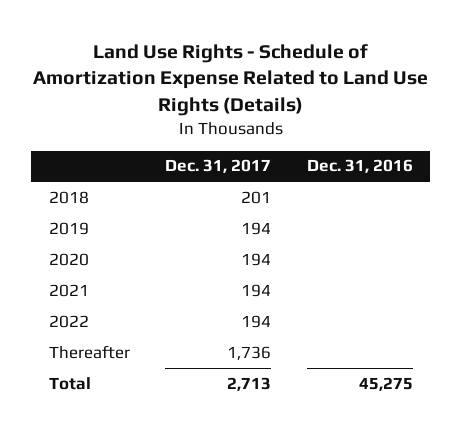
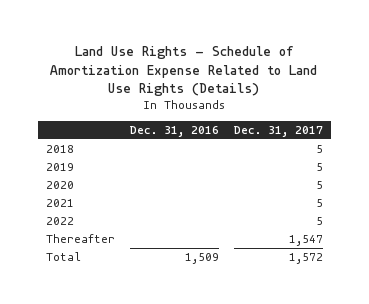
[241,190,272,204] 201 -> [316,144,324,153] 5
[241,221,272,235] 194 -> [316,162,324,171] 5
[241,252,272,266] 194 -> [316,180,324,189] 5
[241,283,272,297] 194 -> [316,198,324,207] 5
[241,314,272,328] 194 -> [316,216,324,225] 5
[227,345,272,360] 1,736 -> [289,234,324,246] 1,547
[227,376,272,391] 2,713 -> [289,252,324,264] 1,572
[358,376,413,391] 45,275 -> [184,252,219,264] 1,509

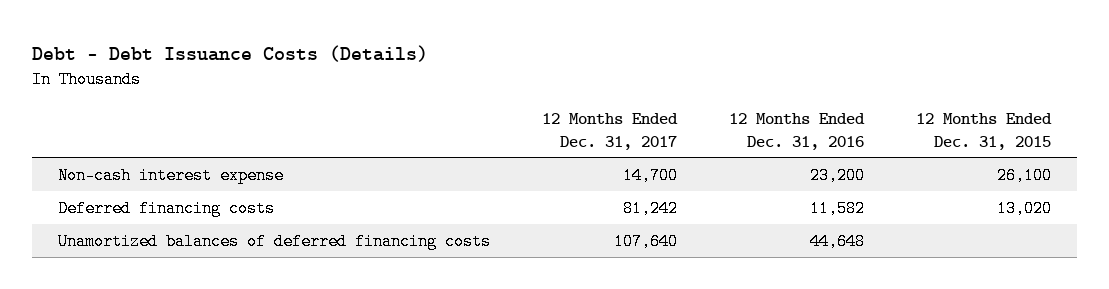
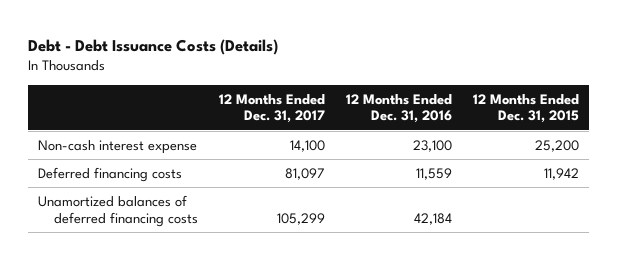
[623,166,679,184] 14,700 -> [290,139,326,152] 14,100
[810,166,866,184] 23,200 -> [412,139,452,152] 23,100
[997,166,1053,184] 26,100 -> [534,139,579,152] 25,200
[623,199,679,217] 81,242 -> [285,167,326,180] 81,097
[810,199,866,217] 11,582 -> [415,167,452,180] 11,559
[997,199,1053,217] 13,020 -> [543,167,579,180] 11,942
[614,232,679,250] 107,640 -> [277,212,326,225] 105,299
[810,232,866,250] 44,648 -> [413,212,452,225] 42,184

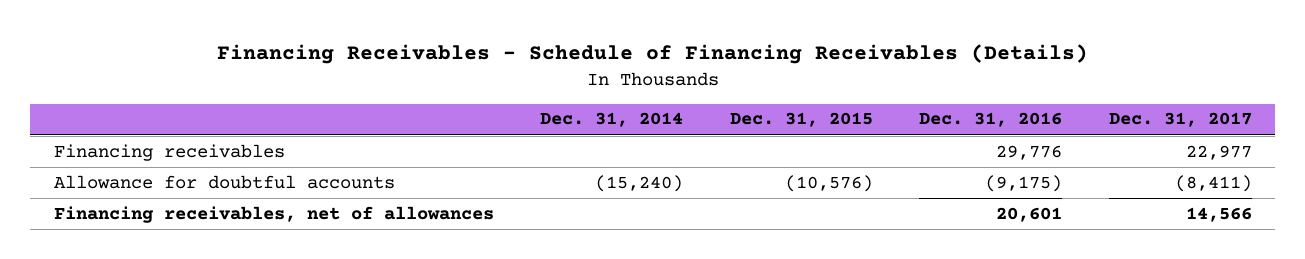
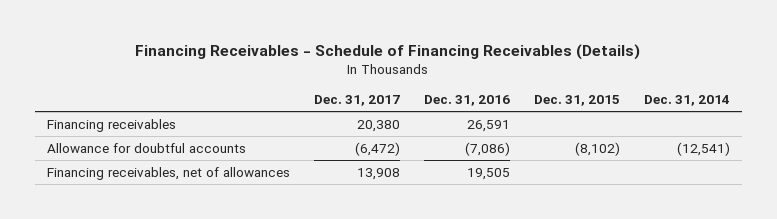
[996,144,1063,160] 29,776 -> [466,119,510,132] 26,591
[1185,144,1252,160] 22,977 -> [356,119,400,132] 20,380
[595,174,684,192] (15,240) -> [677,141,731,156] (12,541)
[784,174,873,192] (10,576) -> [575,141,621,156] (8,102)
[985,174,1063,192] (9,175) -> [464,141,510,156] (7,086)
[1174,174,1252,192] (8,411) -> [354,141,400,156] (6,472)
[996,206,1063,222] 20,601 -> [466,167,510,180] 19,505
[1185,206,1252,222] 14,566 -> [356,167,400,180] 13,908

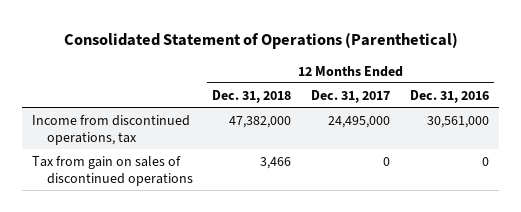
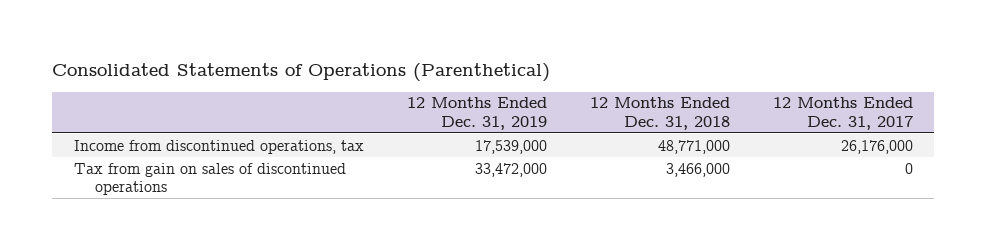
[63,31,458,49] Consolidated Statement of Operations (Parenthetical) -> [52,63,551,83] Consolidated Statements of Operations (Parenthetical)
[409,89,489,103] Dec. 31, 2016 -> none
none -> [406,97,547,130] 12 Months Ended Dec. 31, 2019
[229,115,292,128] 47,382,000 -> [657,139,730,154] 48,771,000
[328,115,391,128] 24,495,000 -> [840,139,913,154] 26,176,000
[260,156,292,169] 3,466 -> [665,162,730,177] 3,466,000

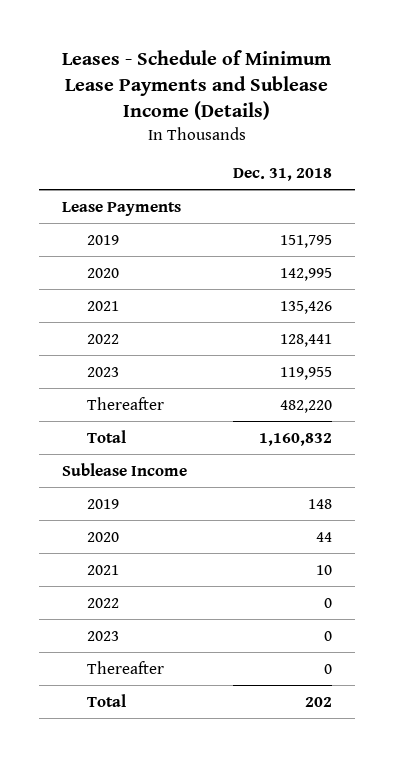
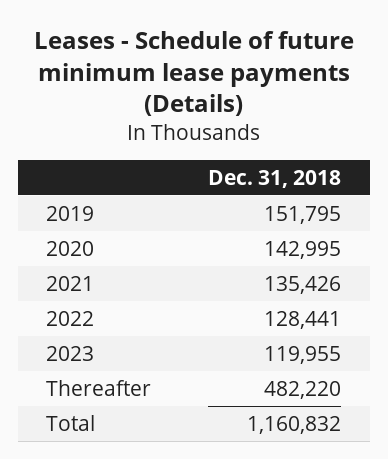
[62,50,332,121] Leases - Schedule of Minimum Lease Payments and Sublease Income (Details) -> [33,31,354,117] Leases - Schedule of future minimum lease payments (Details)
[62,201,182,216] Lease Payments -> none
[62,462,188,476] Sublease Income -> none
[87,498,120,509] 2019 -> none
[87,531,120,542] 2020 -> none
[87,564,120,575] 2021 -> none
[87,597,120,608] 2022 -> none
[87,630,120,641] 2023 -> none
[87,660,165,674] Thereafter -> none
[87,693,127,707] Total -> none

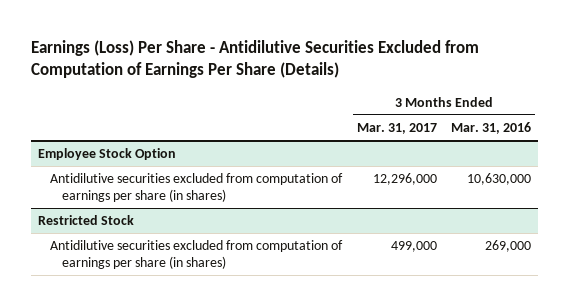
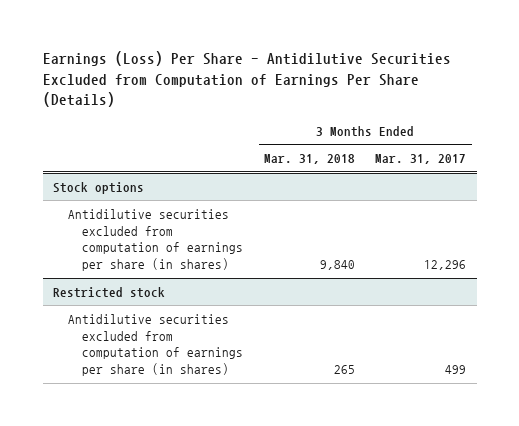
[451,122,532,135] Mar. 31, 2016 -> none
none -> [263,154,355,165] Mar. 31, 2018
[38,148,177,161] Employee Stock Option -> [52,181,144,194] Stock options
[372,173,437,186] 12,296,000 -> [424,260,467,271] 12,296
[38,215,135,226] Restricted Stock -> [52,286,165,298] Restricted stock
[390,241,437,253] 499,000 -> [445,365,467,375] 499

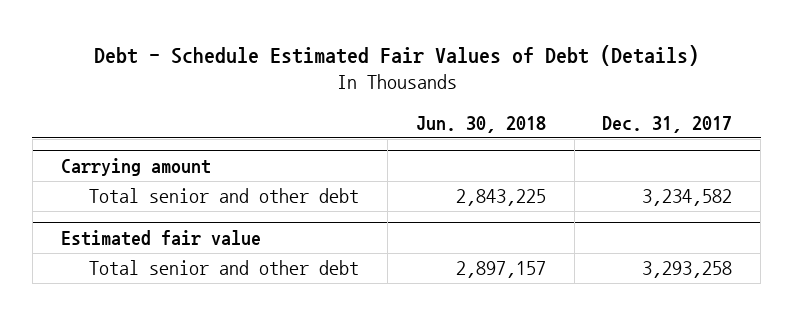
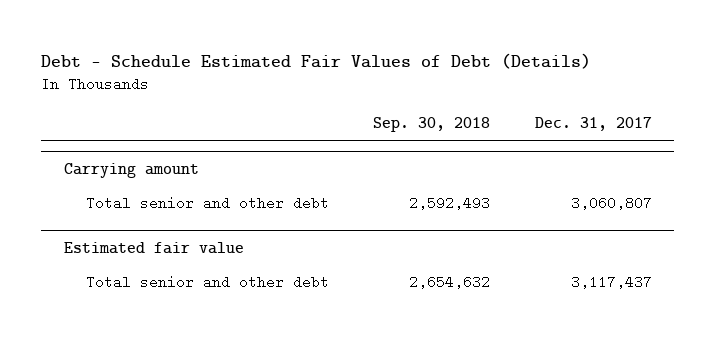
[415,115,546,133] Jun. 30, 2018 -> none
none -> [373,117,491,133] Sep. 30, 2018
[642,189,733,207] 3,234,582 -> [571,196,653,211] 3,060,807
[642,261,733,279] 3,293,258 -> [571,275,653,290] 3,117,437

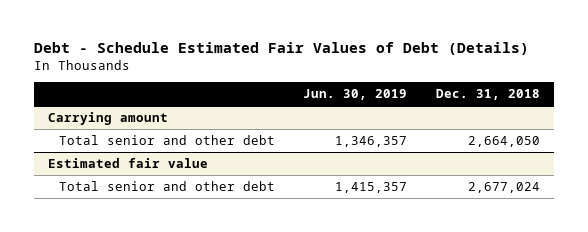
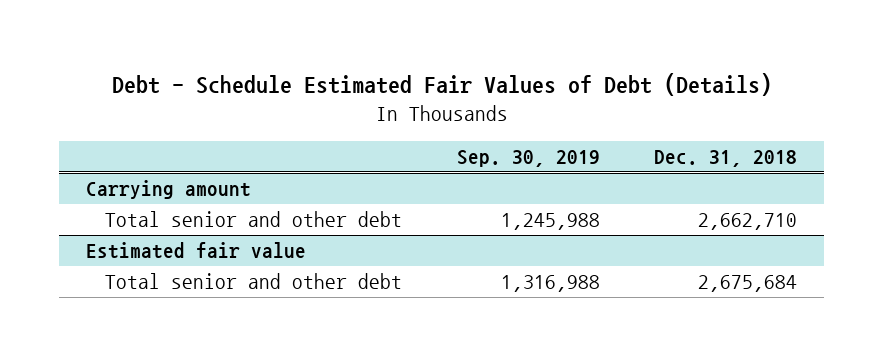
[303,89,408,101] Jun. 30, 2019 -> none
none -> [456,150,600,168] Sep. 30, 2019
[467,135,540,147] 2,664,050 -> [698,213,798,231] 2,662,710
[467,181,540,193] 2,677,024 -> [698,275,798,293] 2,675,684

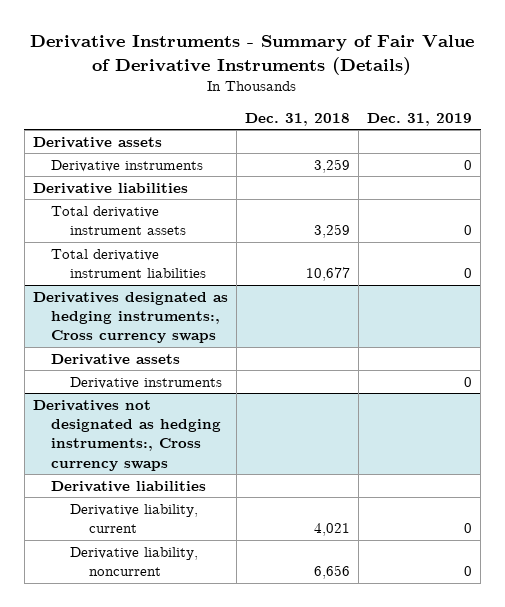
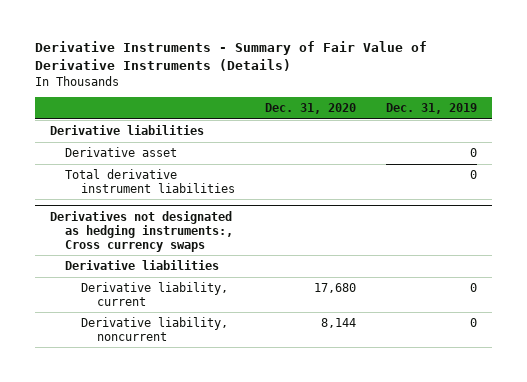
[244,112,350,126] Dec. 31, 2018 -> none
none -> [265,103,357,115] Dec. 31, 2020
[32,136,162,148] Derivative assets -> none
[51,159,204,172] Derivative instruments -> none
[51,205,186,236] Total derivative instrument assets -> [65,146,178,157] Derivative asset
[32,291,228,344] Derivatives designated as hedging instruments:, Cross currency swaps -> none
[51,353,181,365] Derivative assets -> none
[69,376,222,389] Derivative instruments -> none

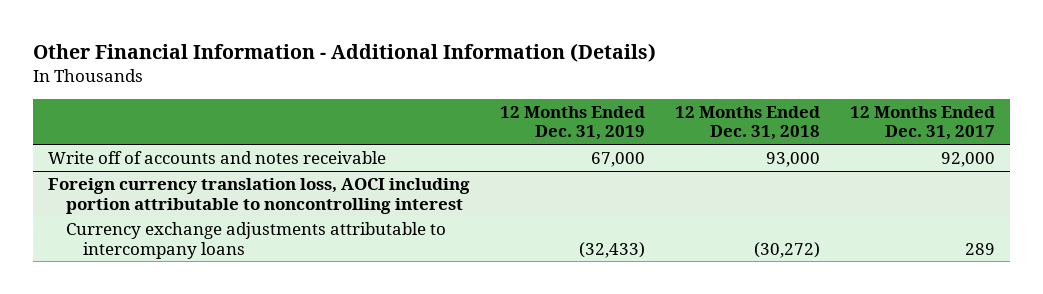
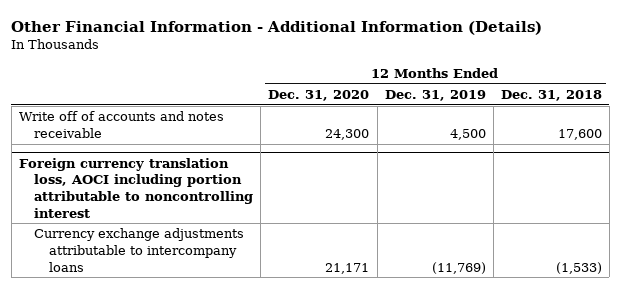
[849,105,995,141] 12 Months Ended Dec. 31, 2017 -> none
none -> [268,90,370,102] Dec. 31, 2020
[591,151,646,167] 67,000 -> [449,129,486,141] 4,500
[765,151,820,167] 93,000 -> [557,129,602,141] 17,600
[579,241,646,258] (32,433) -> [431,261,486,274] (11,769)
[753,241,820,258] (30,272) -> [555,261,602,274] (1,533)

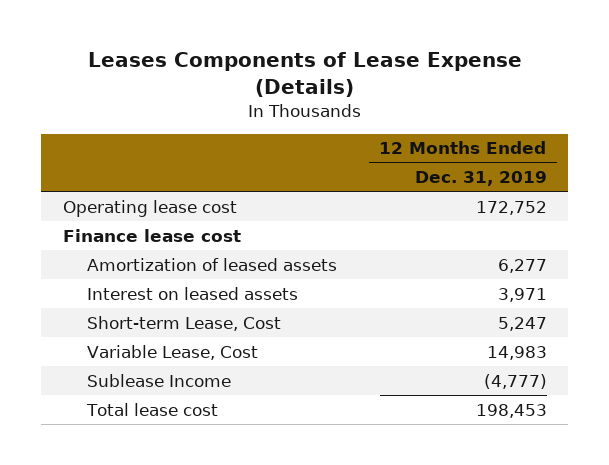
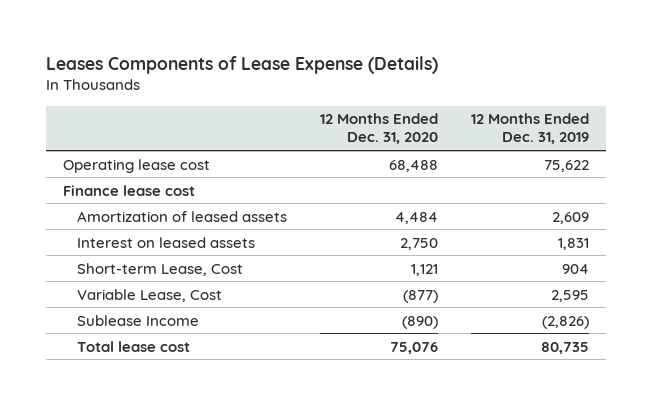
none -> [320,113,439,145] 12 Months Ended Dec. 31, 2020
[475,200,547,215] 172,752 -> [544,159,590,172] 75,622
[497,258,547,273] 6,277 -> [552,211,590,224] 2,609
[497,287,547,302] 3,971 -> [558,237,590,250] 1,831
[497,316,547,331] 5,247 -> [562,263,590,274] 904
[486,345,547,360] 14,983 -> [551,289,590,302] 2,595
[483,373,547,389] (4,777) -> [542,315,590,329] (2,826)
[475,403,547,418] 198,453 -> [541,341,590,354] 80,735

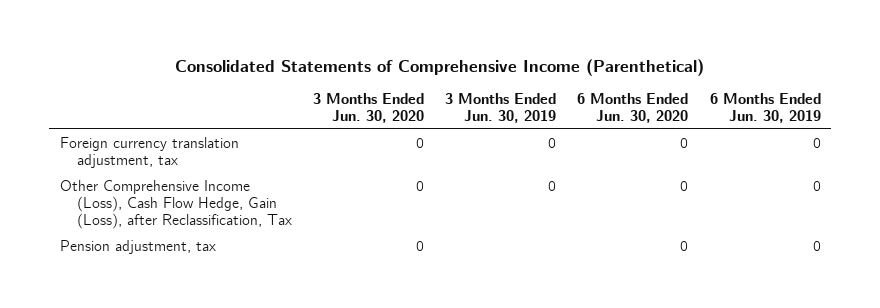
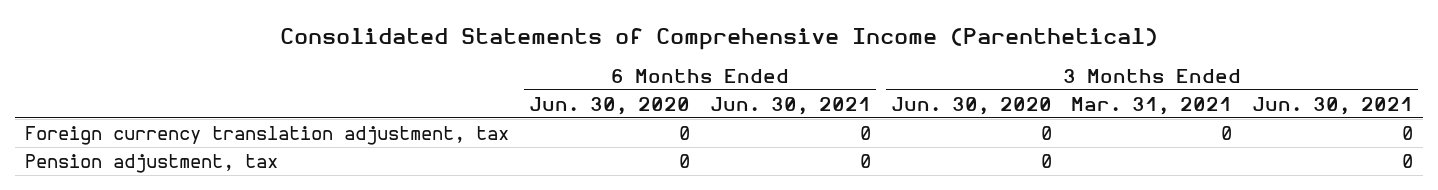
[445,92,557,123] 3 Months Ended Jun. 30, 2019 -> none
[709,92,821,123] 6 Months Ended Jun. 30, 2019 -> none
none -> [709,96,871,115] Jun. 30, 2021
none -> [1071,96,1233,115] Mar. 31, 2021
none -> [1252,96,1414,115] Jun. 30, 2021
[59,179,293,229] Other Comprehensive Income (Loss), Cash Flow Hedge, Gain (Loss), after Reclassification, Tax -> none

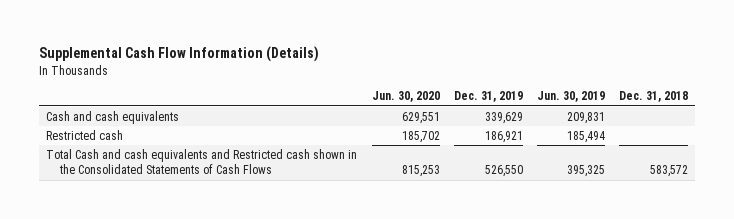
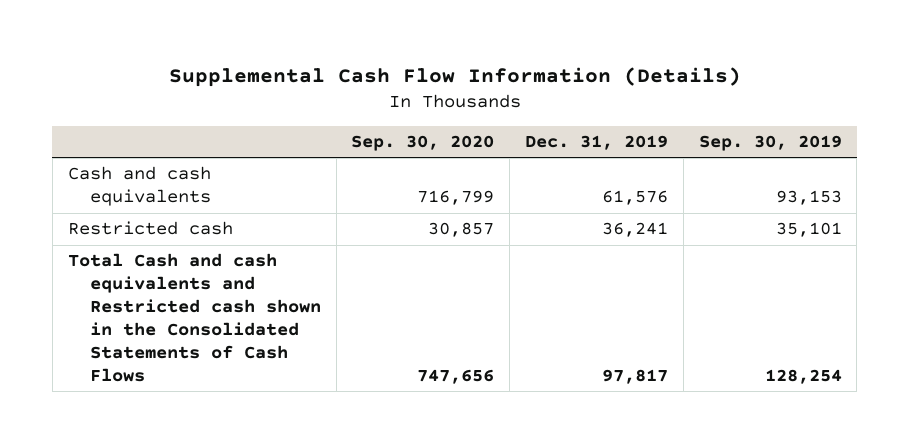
[371,91,440,103] Jun. 30, 2020 -> none
[536,91,605,103] Jun. 30, 2019 -> none
[618,91,688,103] Dec. 31, 2018 -> none
none -> [351,135,495,152] Sep. 30, 2020
none -> [698,135,842,152] Sep. 30, 2019
[484,111,523,124] 339,629 -> [602,190,669,206] 61,576
[484,130,523,143] 186,921 -> [602,222,669,238] 36,241
[484,165,523,178] 526,550 -> [602,368,669,384] 97,817

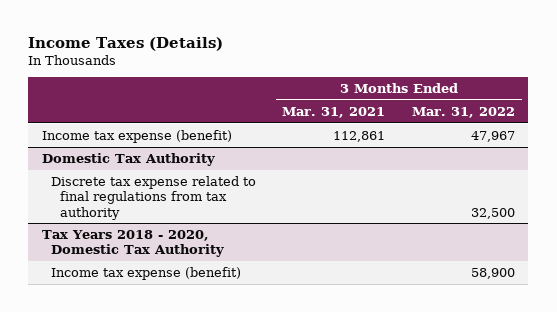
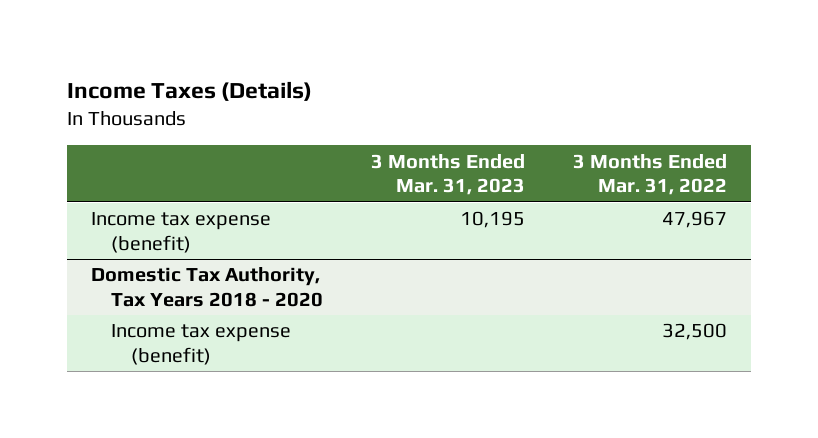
[282,106,386,118] Mar. 31, 2021 -> none
none -> [371,153,526,196] 3 Months Ended Mar. 31, 2023
[41,152,215,166] Domestic Tax Authority -> none
[50,175,256,220] Discrete tax expense related to final regulations from tax authority -> none
[41,229,224,258] Tax Years 2018 - 2020, Domestic Tax Authority -> [90,267,324,308] Domestic Tax Authority, Tax Years 2018 - 2020
[470,267,515,279] 58,900 -> [662,323,728,341] 32,500

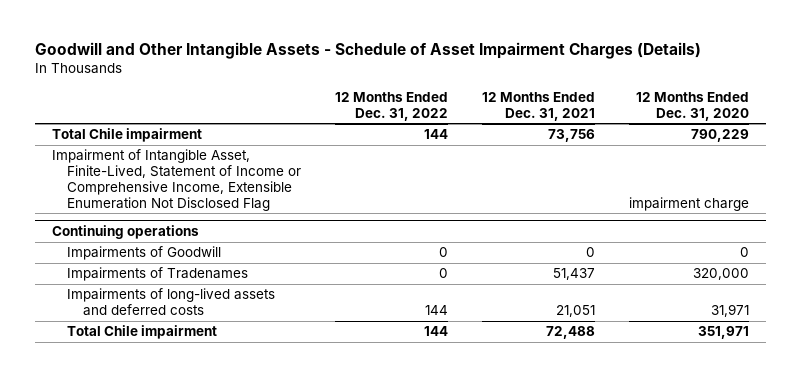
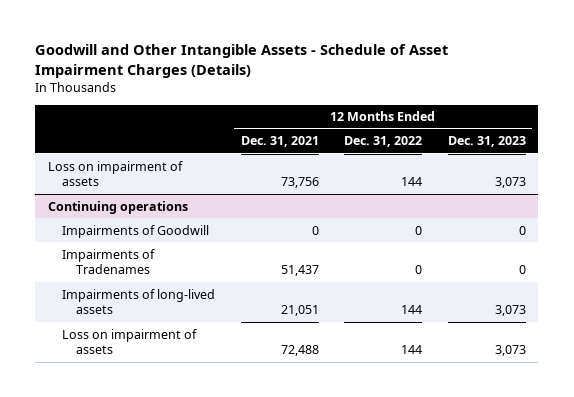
[636,91,750,121] 12 Months Ended Dec. 31, 2020 -> none
none -> [447,136,526,148] Dec. 31, 2023
[51,149,302,211] Impairment of Intangible Asset, Finite-Lived, Statement of Income or Comprehensive Income, Extensible Enumeration Not Disclosed Flag -> none
[51,128,202,143] Total Chile impairment -> [48,160,184,187] Loss on impairment of assets
[67,288,276,317] Impairments of long-lived assets and deferred costs -> [61,288,215,315] Impairments of long-lived assets
[67,325,218,340] Total Chile impairment -> [61,328,197,355] Loss on impairment of assets

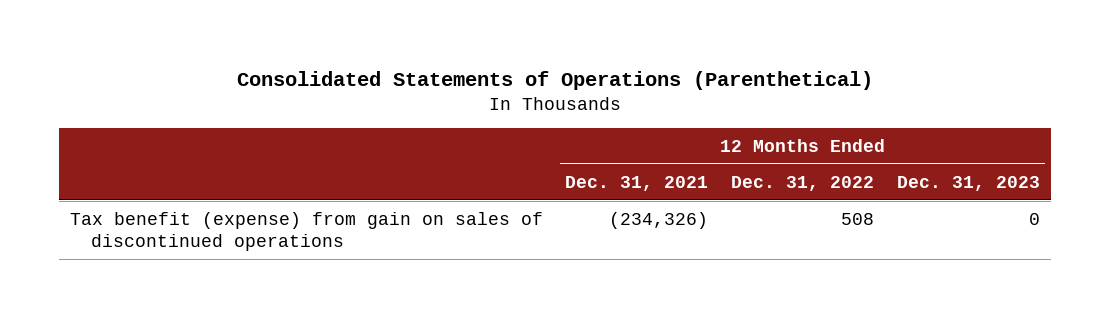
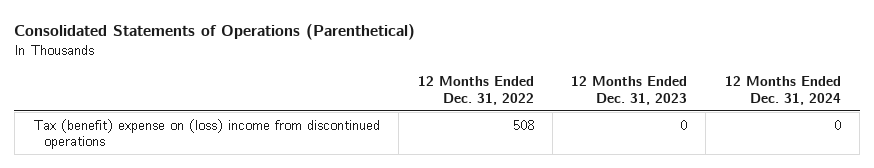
[565,175,709,191] Dec. 31, 2021 -> none
none -> [724,76,841,105] 12 Months Ended Dec. 31, 2024
[69,211,543,251] Tax benefit (expense) from gain on sales of discontinued operations -> [32,118,380,150] Tax (benefit) expense on (loss) income from discontinued operations

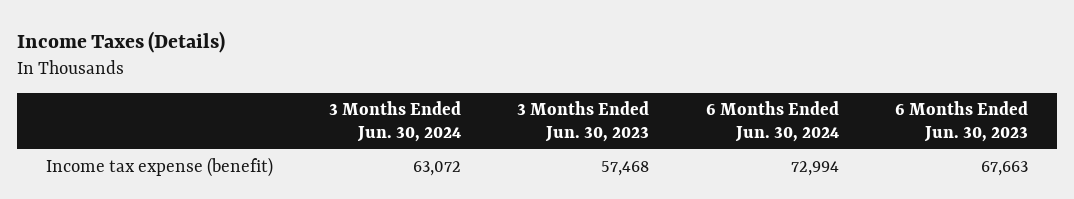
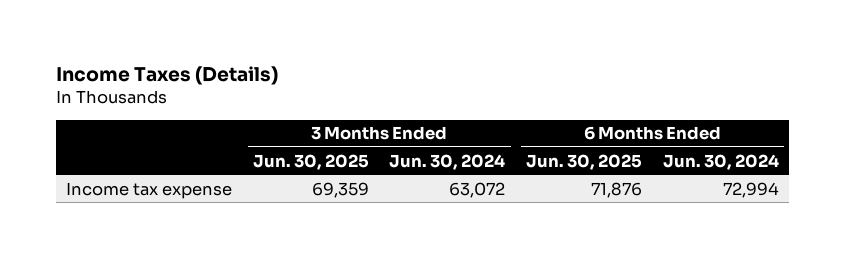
[517,101,650,143] 3 Months Ended Jun. 30, 2023 -> none
[895,101,1029,143] 6 Months Ended Jun. 30, 2023 -> none
none -> [252,153,369,170] Jun. 30, 2025
none -> [526,153,643,170] Jun. 30, 2025
[45,156,273,177] Income tax expense (benefit) -> [65,181,232,199] Income tax expense

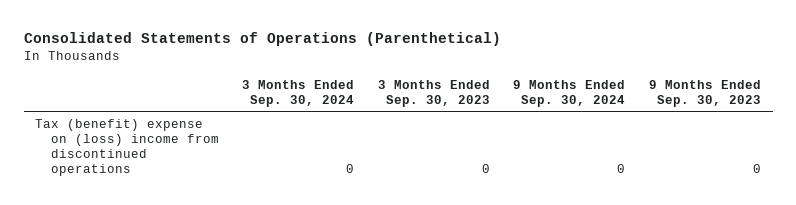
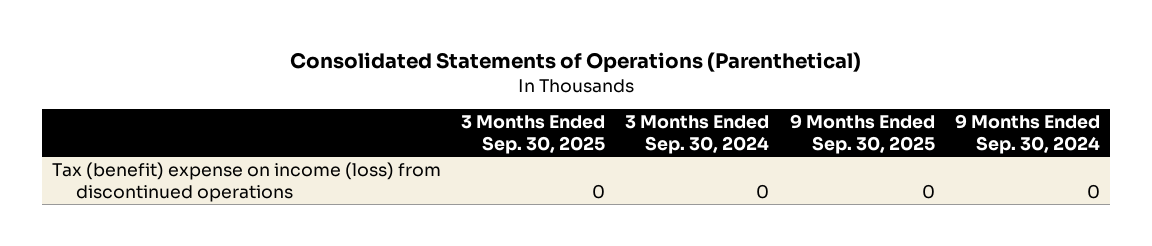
[377,79,490,107] 3 Months Ended Sep. 30, 2023 -> none
[649,79,762,107] 9 Months Ended Sep. 30, 2023 -> none
none -> [461,115,606,154] 3 Months Ended Sep. 30, 2025
none -> [789,114,935,154] 9 Months Ended Sep. 30, 2025
[35,118,219,177] Tax (benefit) expense on (loss) income from discontinued operations -> [51,162,441,202] Tax (benefit) expense on income (loss) from discontinued operations

